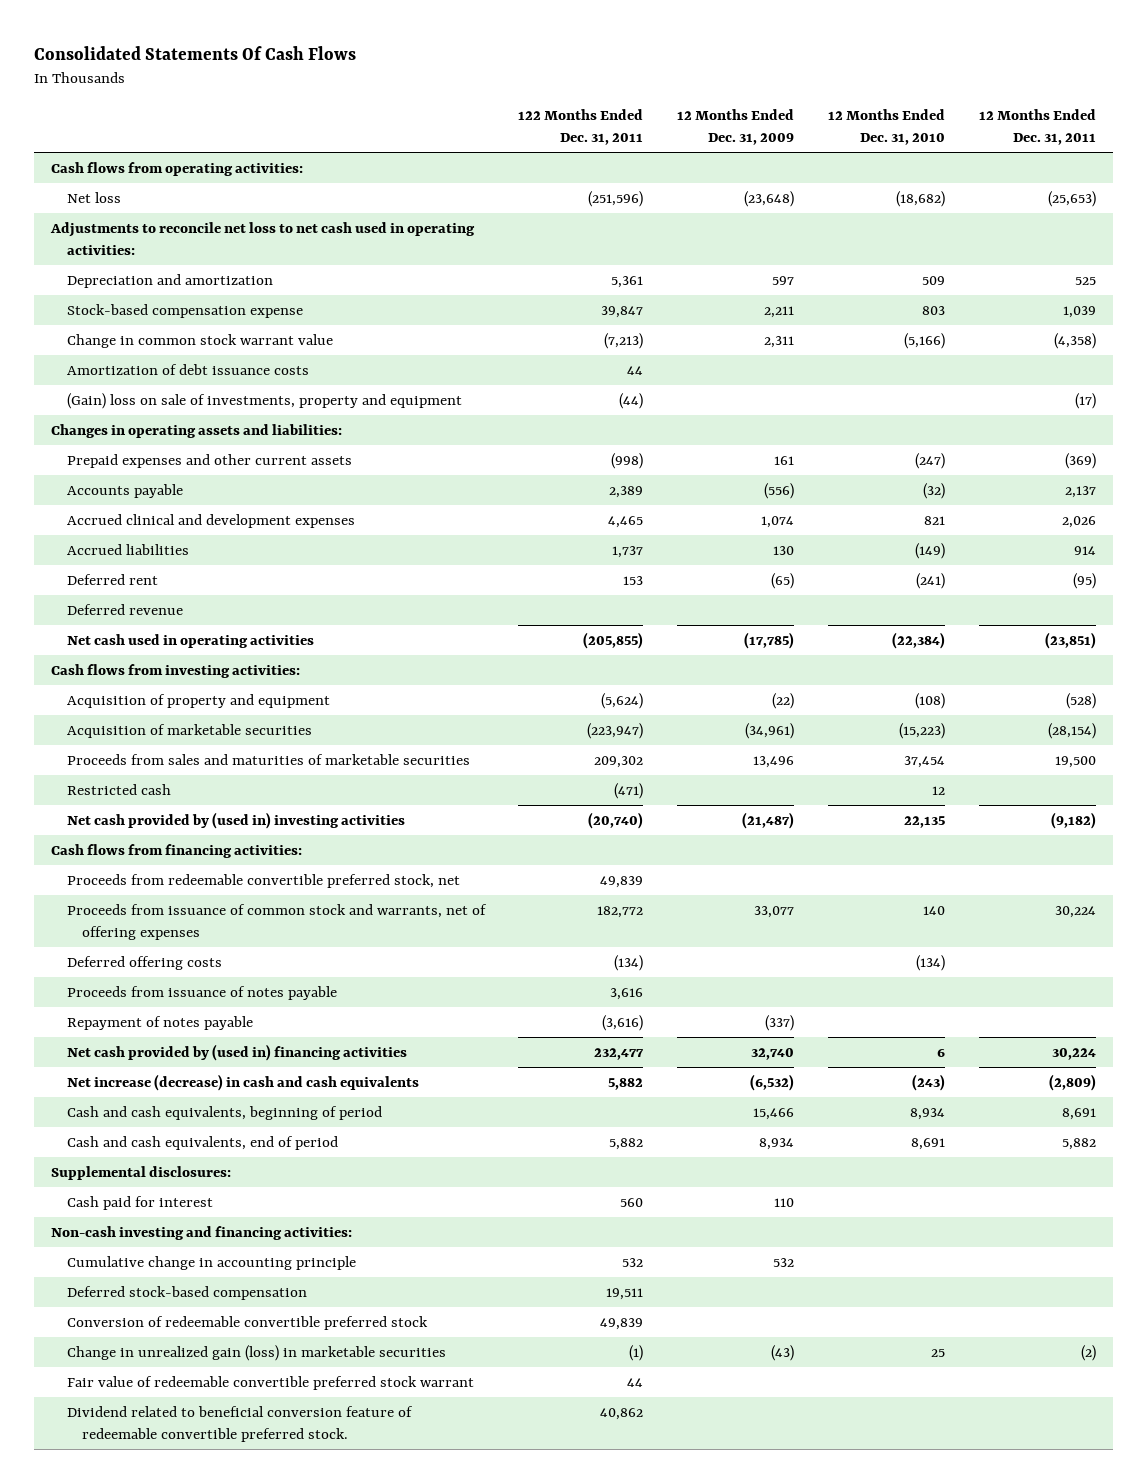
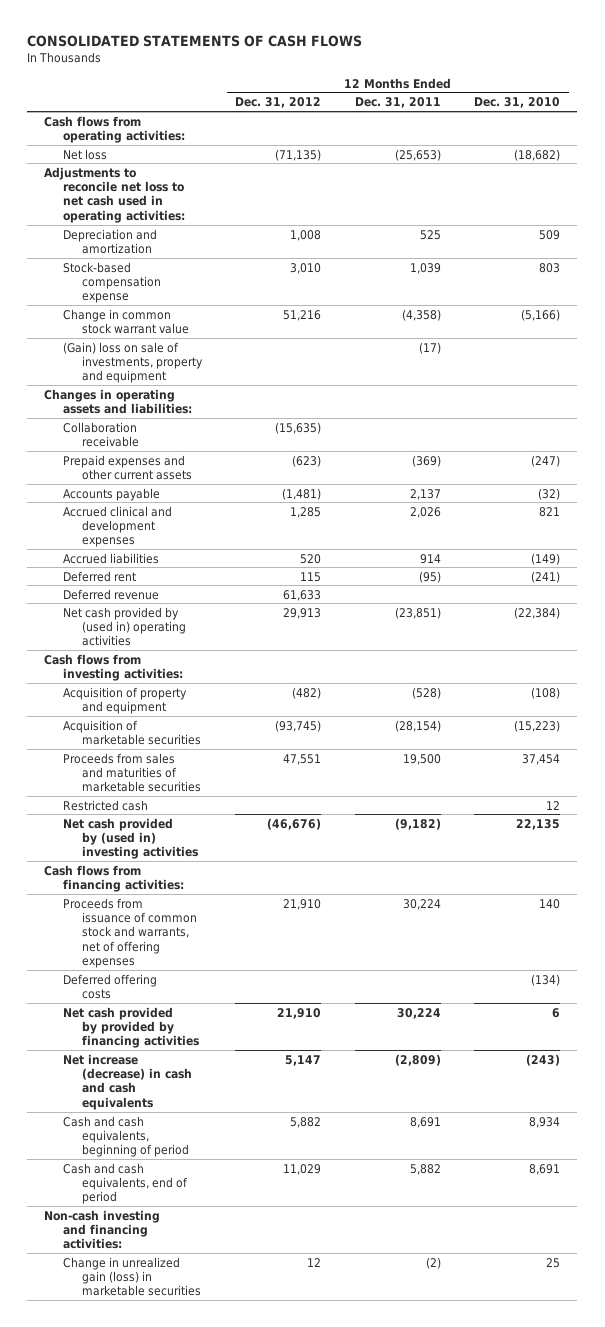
[33,46,356,61] Consolidated Statements Of Cash Flows -> [27,35,363,48] CONSOLIDATED STATEMENTS OF CASH FLOWS
[518,109,644,146] 122 Months Ended Dec. 31, 2011 -> none
[677,109,795,146] 12 Months Ended Dec. 31, 2009 -> none
none -> [235,97,322,109] Dec. 31, 2012
[66,363,309,375] Amortization of debt issuance costs -> none
none -> [62,421,139,448] Collaboration receivable
[66,633,314,648] Net cash used in operating activities -> [62,606,186,647] Net cash provided by (used in) operating activities
[66,873,460,888] Proceeds from redeemable convertible preferred stock, net -> none
[66,985,337,1000] Proceeds from issuance of notes payable -> none
[66,1015,253,1030] Repayment of notes payable -> none
[66,1043,407,1061] Net cash provided by (used in) financing activities -> [62,1006,199,1049] Net cash provided by provided by financing activities
[50,1165,231,1180] Supplemental disclosures: -> none
[66,1195,213,1210] Cash paid for interest -> none
[66,1255,356,1270] Cumulative change in accounting principle -> none
[66,1285,307,1300] Deferred stock-based compensation -> none
[66,1315,428,1330] Conversion of redeemable convertible preferred stock -> none
[66,1375,474,1390] Fair value of redeemable convertible preferred stock warrant -> none
[66,1405,413,1442] Dividend related to beneficial conversion feature of redeemable convertible preferred stock. -> none

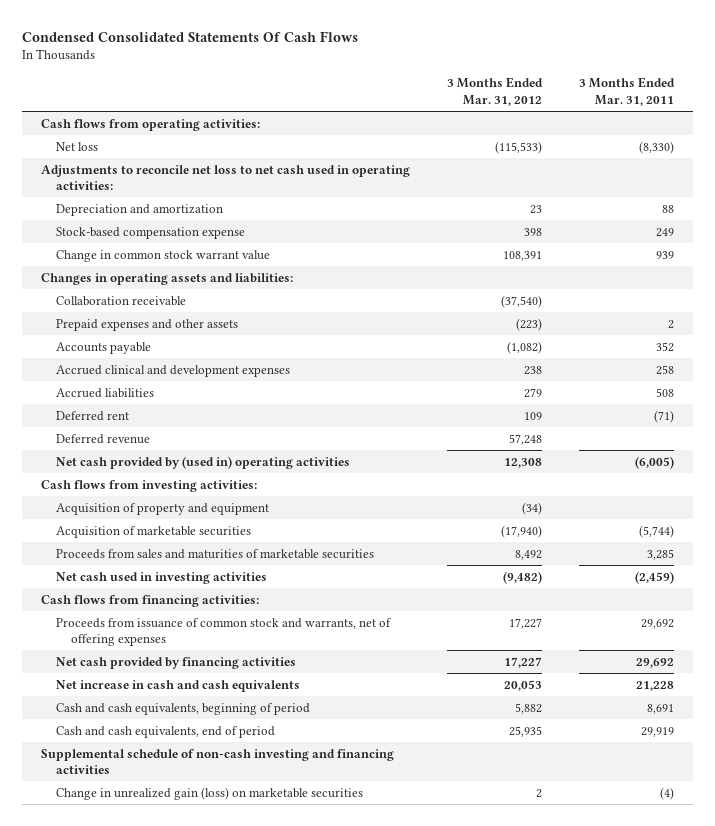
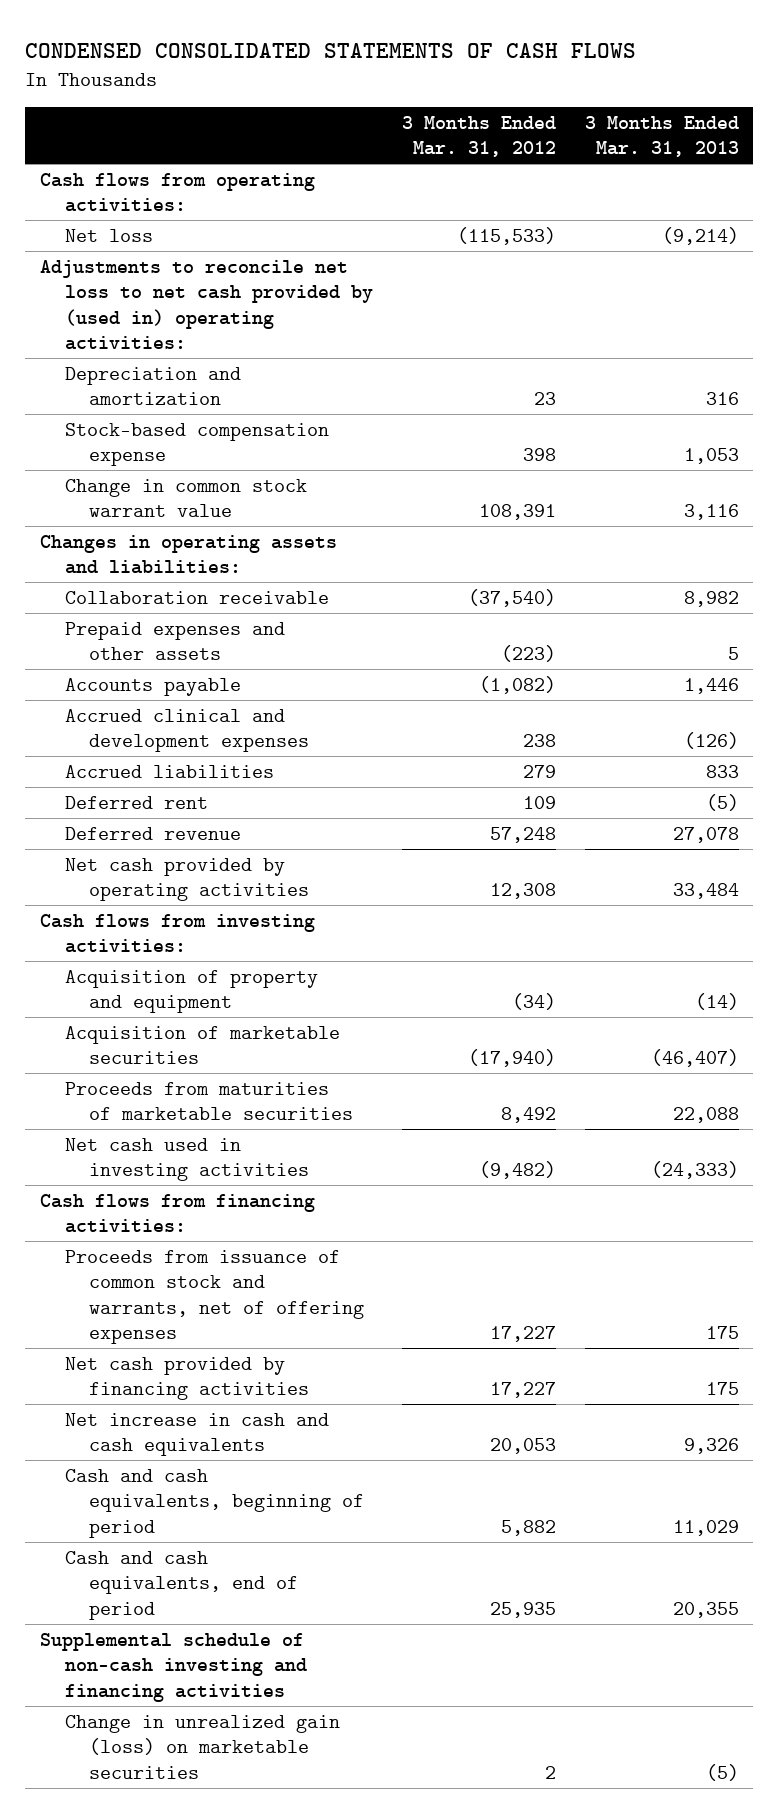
[21,30,358,42] Condensed Consolidated Statements Of Cash Flows -> [25,42,637,58] CONDENSED CONSOLIDATED STATEMENTS OF CASH FLOWS
[579,77,676,106] 3 Months Ended Mar. 31, 2011 -> none
none -> [584,115,739,158] 3 Months Ended Mar. 31, 2013
[40,164,410,191] Adjustments to reconcile net loss to net cash used in operating activities: -> [39,259,373,351] Adjustments to reconcile net loss to net cash provided by (used in) operating activities:
[56,455,351,469] Net cash provided by (used in) operating activities -> [64,857,310,902] Net cash provided by operating activities
[56,548,375,559] Proceeds from sales and maturities of marketable securities -> [64,1081,354,1121] Proceeds from maturities of marketable securities

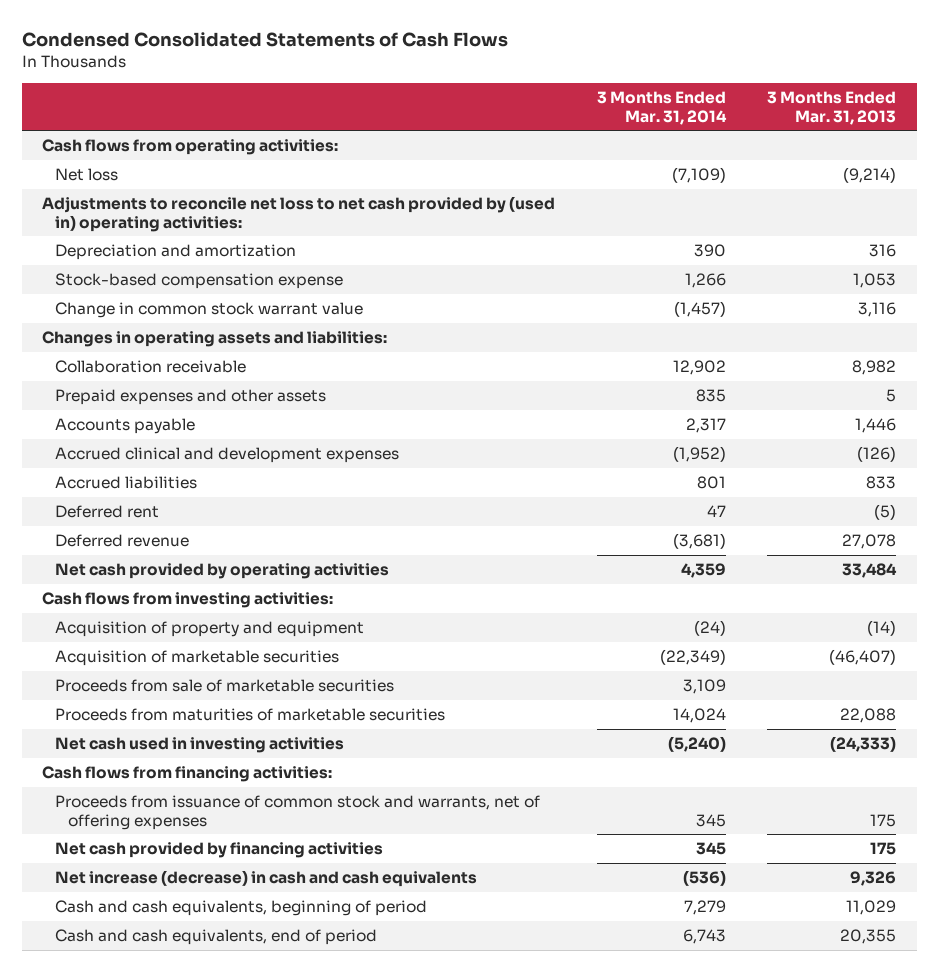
[25,42,637,58] CONDENSED CONSOLIDATED STATEMENTS OF CASH FLOWS -> [21,32,508,48] Condensed Consolidated Statements of Cash Flows
[401,115,556,158] 3 Months Ended Mar. 31, 2012 -> none
none -> [596,91,727,125] 3 Months Ended Mar. 31, 2014
none -> [55,679,395,693] Proceeds from sale of marketable securities
[64,1412,329,1457] Net increase in cash and cash equivalents -> [55,870,478,888] Net increase (decrease) in cash and cash equivalents
[39,1632,307,1702] Supplemental schedule of non-cash investing and financing activities -> none
[64,1714,340,1779] Change in unrealized gain (loss) on marketable securities -> none

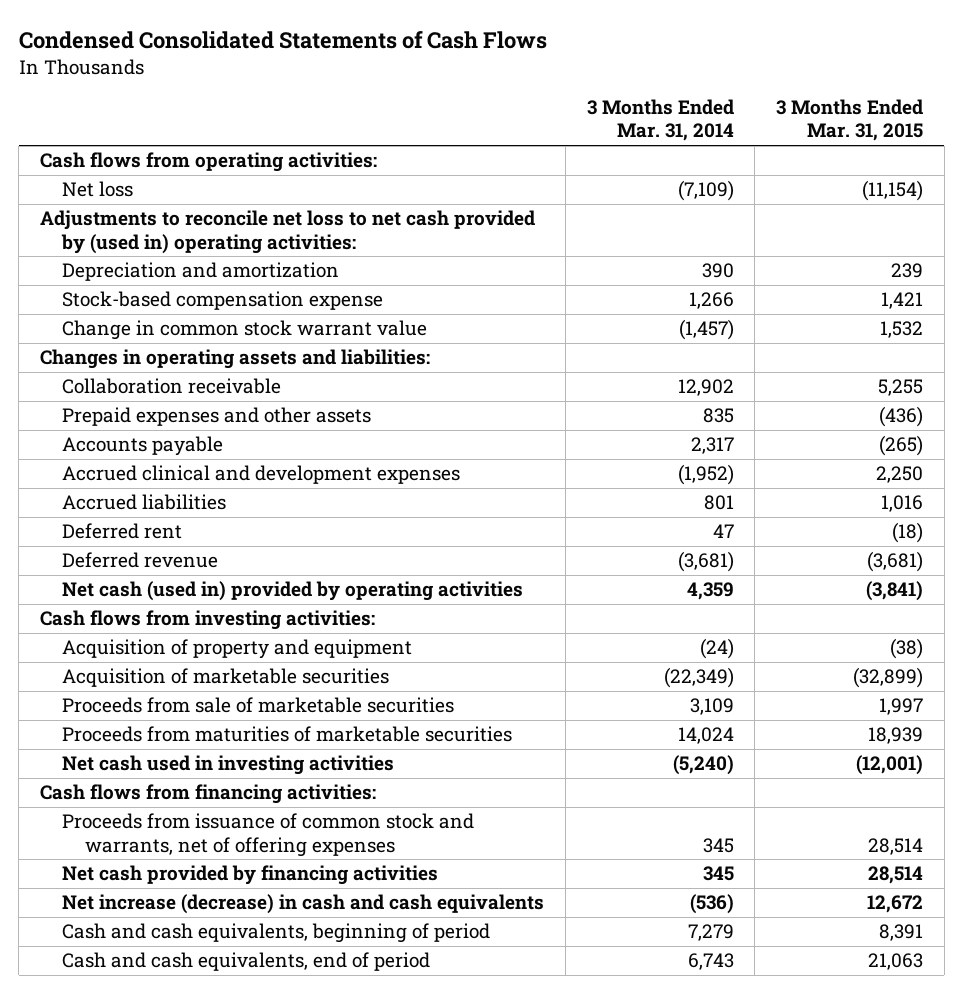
[767,91,897,125] 3 Months Ended Mar. 31, 2013 -> none
none -> [775,99,923,142] 3 Months Ended Mar. 31, 2015
[55,563,390,580] Net cash provided by operating activities -> [62,581,524,602] Net cash (used in) provided by operating activities

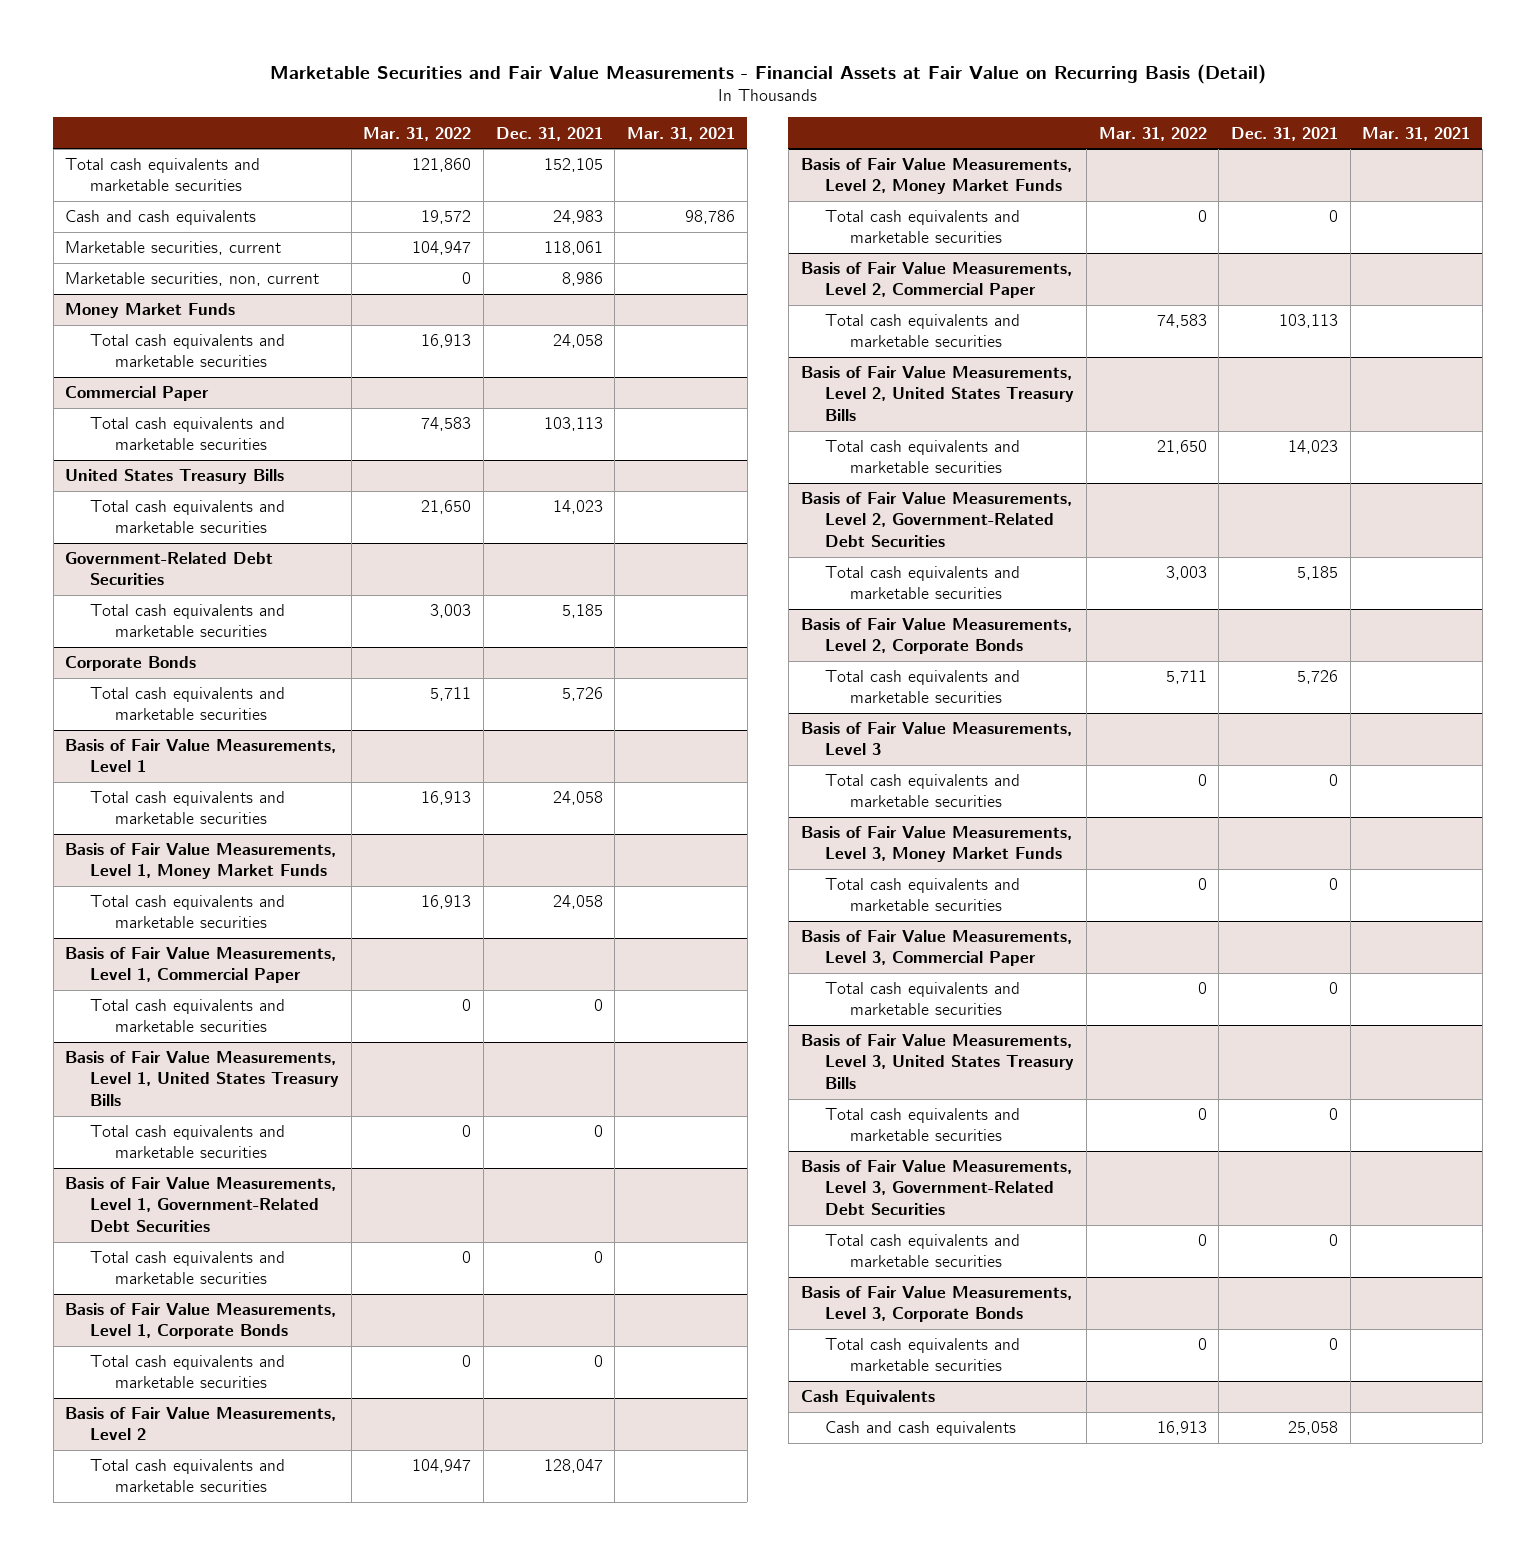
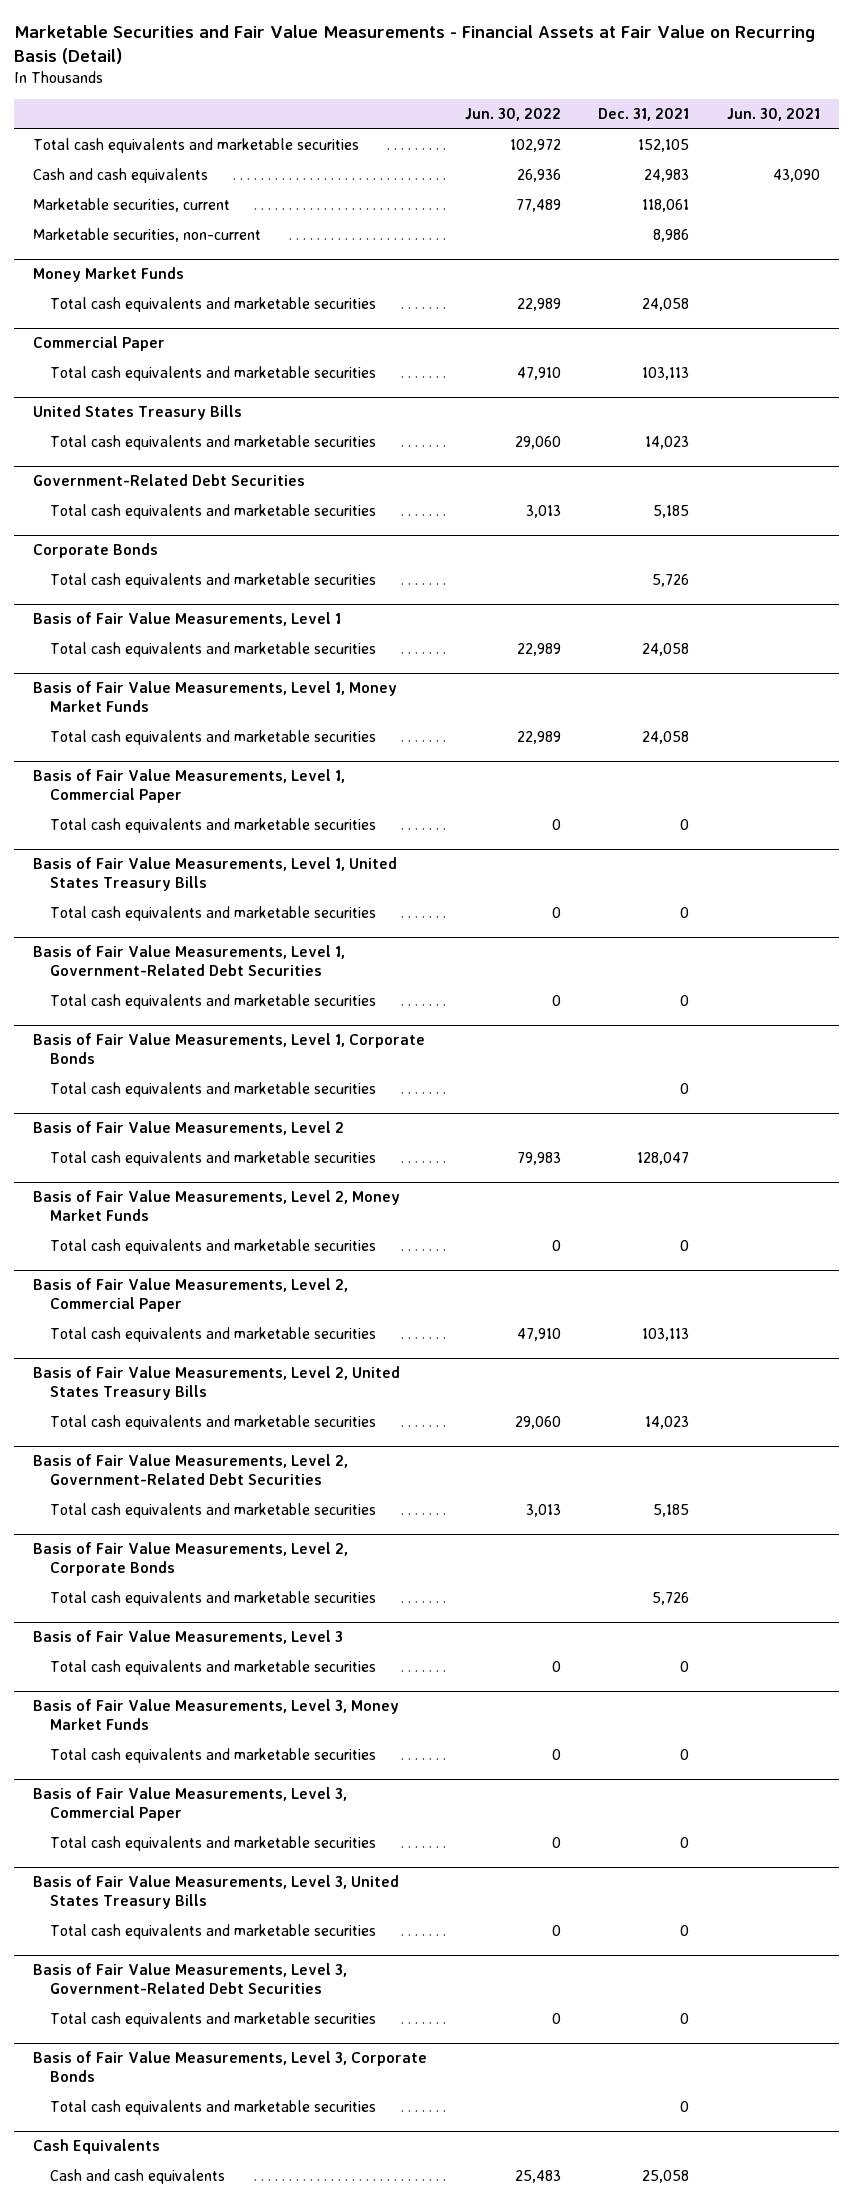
[363,126,472,141] Mar. 31, 2022 -> none
[626,126,735,141] Mar. 31, 2021 -> none
none -> [464,107,561,121] Jun. 30, 2022
none -> [726,107,820,121] Jun. 30, 2021
[65,272,320,287] Marketable securities, non, current -> [33,228,262,243] Marketable securities, non-current

